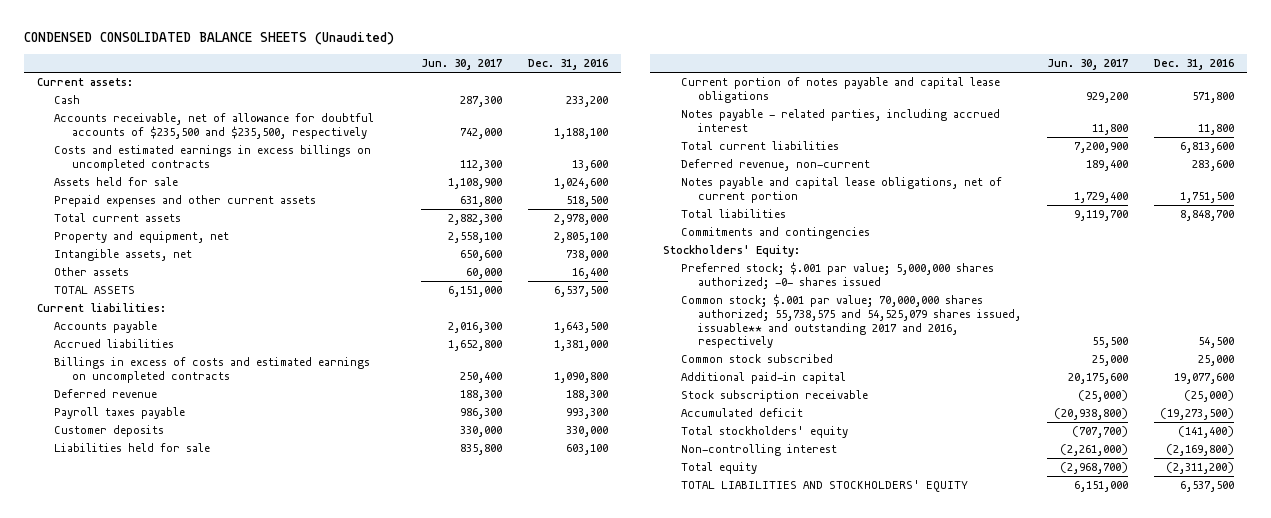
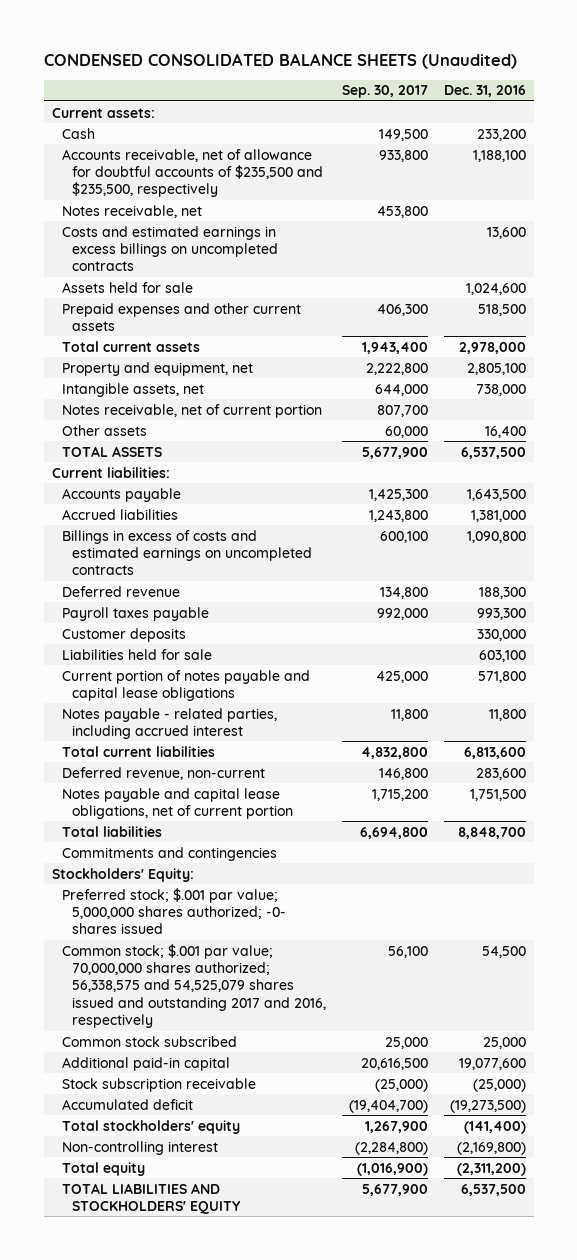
[420,58,502,70] Jun. 30, 2017 -> none
none -> [341,85,428,99] Sep. 30, 2017
none -> [61,204,202,218] Notes receivable, net
none -> [61,403,322,418] Notes receivable, net of current portion
[680,294,1021,349] Common stock; $.001 par value; 70,000,000 shares authorized; 55,738,575 and 54,525,079 shares issued, issuable** and outstanding 2017 and 2016, respectively -> [61,943,326,1029] Common stock; $.001 par value; 70,000,000 shares authorized; 56,338,575 and 54,525,079 shares issued and outstanding 2017 and 2016, respectively

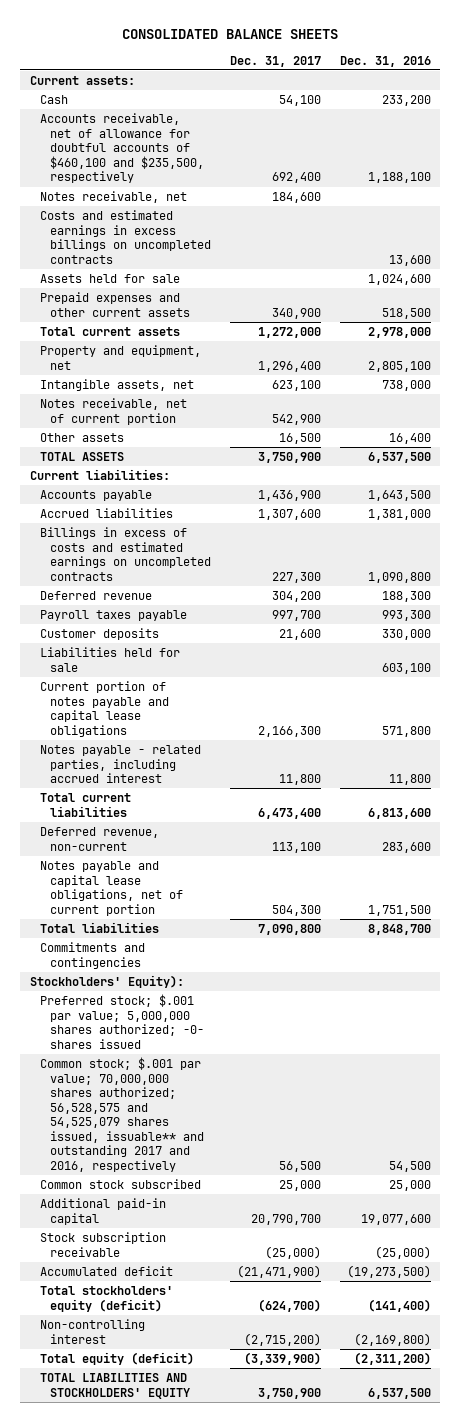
[43,52,517,69] CONDENSED CONSOLIDATED BALANCE SHEETS (Unaudited) -> [122,28,339,39] CONSOLIDATED BALANCE SHEETS
[341,85,428,99] Sep. 30, 2017 -> none
none -> [229,55,321,67] Dec. 31, 2017
[61,148,323,198] Accounts receivable, net of allowance for doubtful accounts of $235,500 and $235,500, respectively -> [40,112,205,184] Accounts receivable, net of allowance for doubtful accounts of $460,100 and $235,500, respectively
[51,867,194,882] Stockholders' Equity: -> [29,974,184,988] Stockholders' Equity):
[61,943,326,1029] Common stock; $.001 par value; 70,000,000 shares authorized; 56,338,575 and 54,525,079 shares issued and outstanding 2017 and 2016, respectively -> [40,1056,205,1172] Common stock; $.001 par value; 70,000,000 shares authorized; 56,528,575 and 54,525,079 shares issued, issuable** and outstanding 2017 and 2016, respectively
[61,1119,240,1134] Total stockholders' equity -> [40,1285,174,1312] Total stockholders' equity (deficit)
[61,1161,145,1176] Total equity -> [40,1351,195,1365] Total equity (deficit)

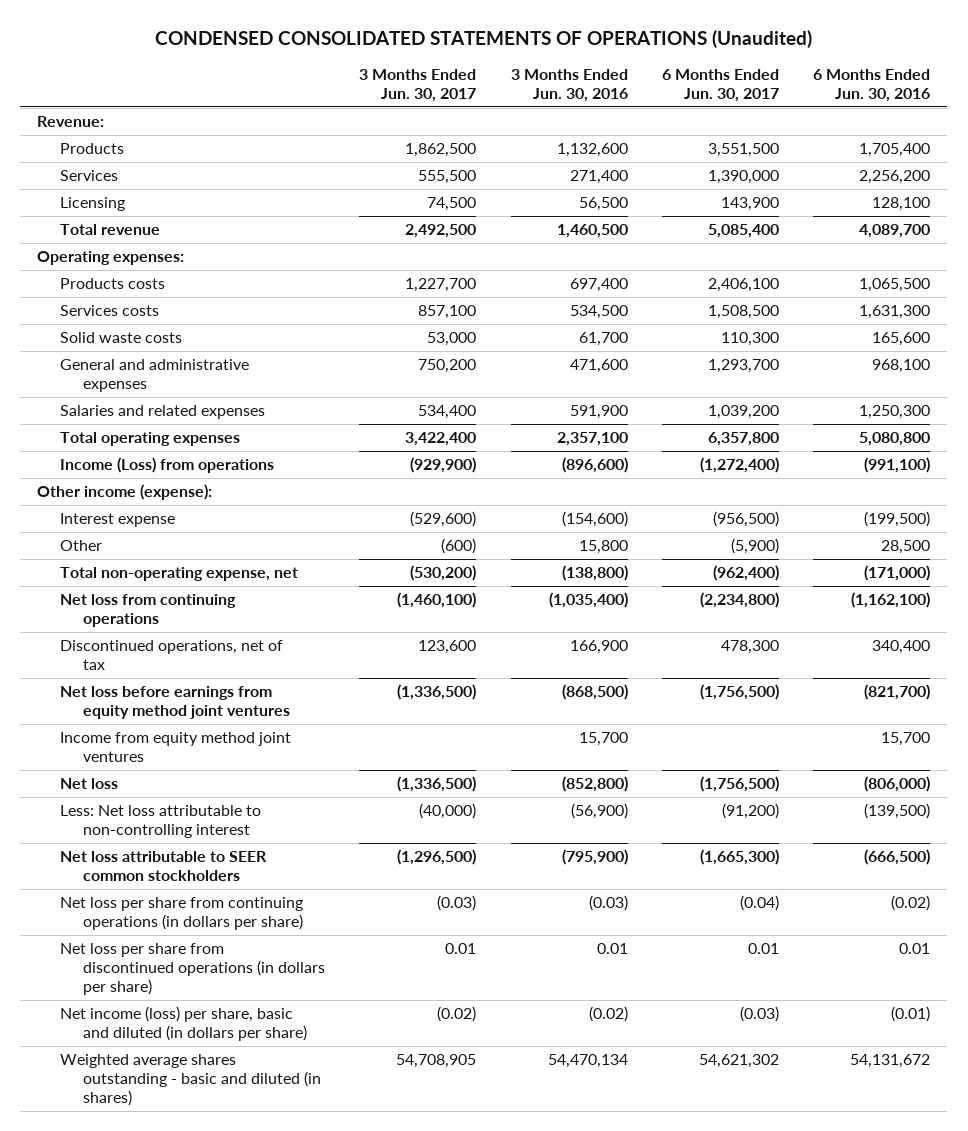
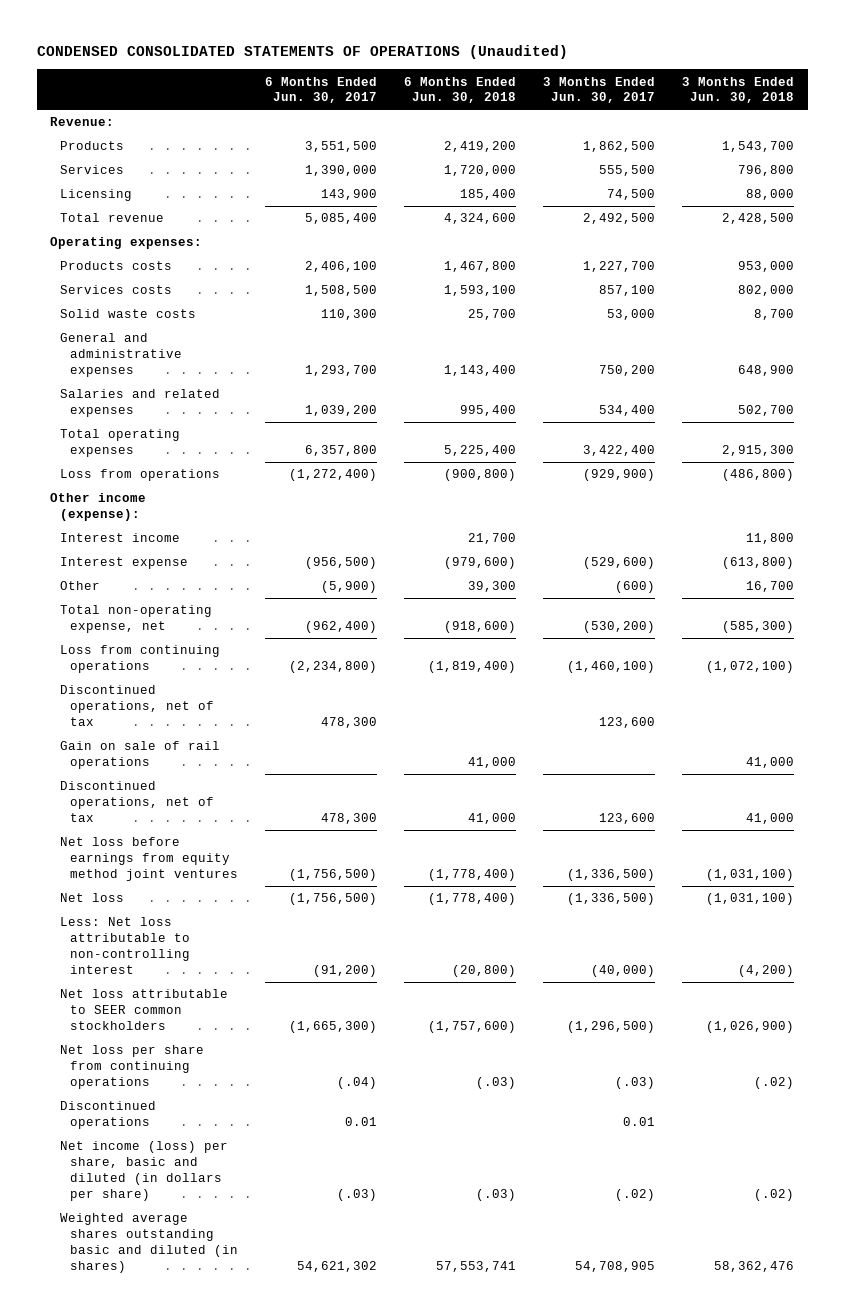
[510,69,628,102] 3 Months Ended Jun. 30, 2016 -> none
[813,69,931,102] 6 Months Ended Jun. 30, 2016 -> none
none -> [404,76,517,104] 6 Months Ended Jun. 30, 2018
none -> [682,76,795,104] 3 Months Ended Jun. 30, 2018
[60,457,275,474] Income (Loss) from operations -> [60,469,221,482] Loss from operations
none -> [60,533,181,543] Interest income
[60,594,237,628] Net loss from continuing operations -> [60,645,221,674] Loss from continuing operations
none -> [60,741,221,770] Gain on sale of rail operations
none -> [60,781,215,823] Discontinued operations, net of tax
[60,732,292,763] Income from equity method joint ventures -> none
[60,897,304,931] Net loss per share from continuing operations (in dollars per share) -> [60,1045,205,1090] Net loss per share from continuing operations
[437,895,477,912] (0.03) -> [615,1077,656,1090] (.03)
[739,895,779,912] (0.04) -> [337,1077,378,1090] (.04)
[60,943,326,995] Net loss per share from discontinued operations (in dollars per share) -> [60,1101,157,1130] Discontinued operations
[437,1006,477,1023] (0.02) -> [615,1188,656,1201] (.02)
[739,1006,779,1023] (0.03) -> [337,1188,378,1201] (.03)
[60,1054,322,1106] Weighted average shares outstanding - basic and diluted (in shares) -> [60,1213,239,1273] Weighted average shares outstanding basic and diluted (in shares)

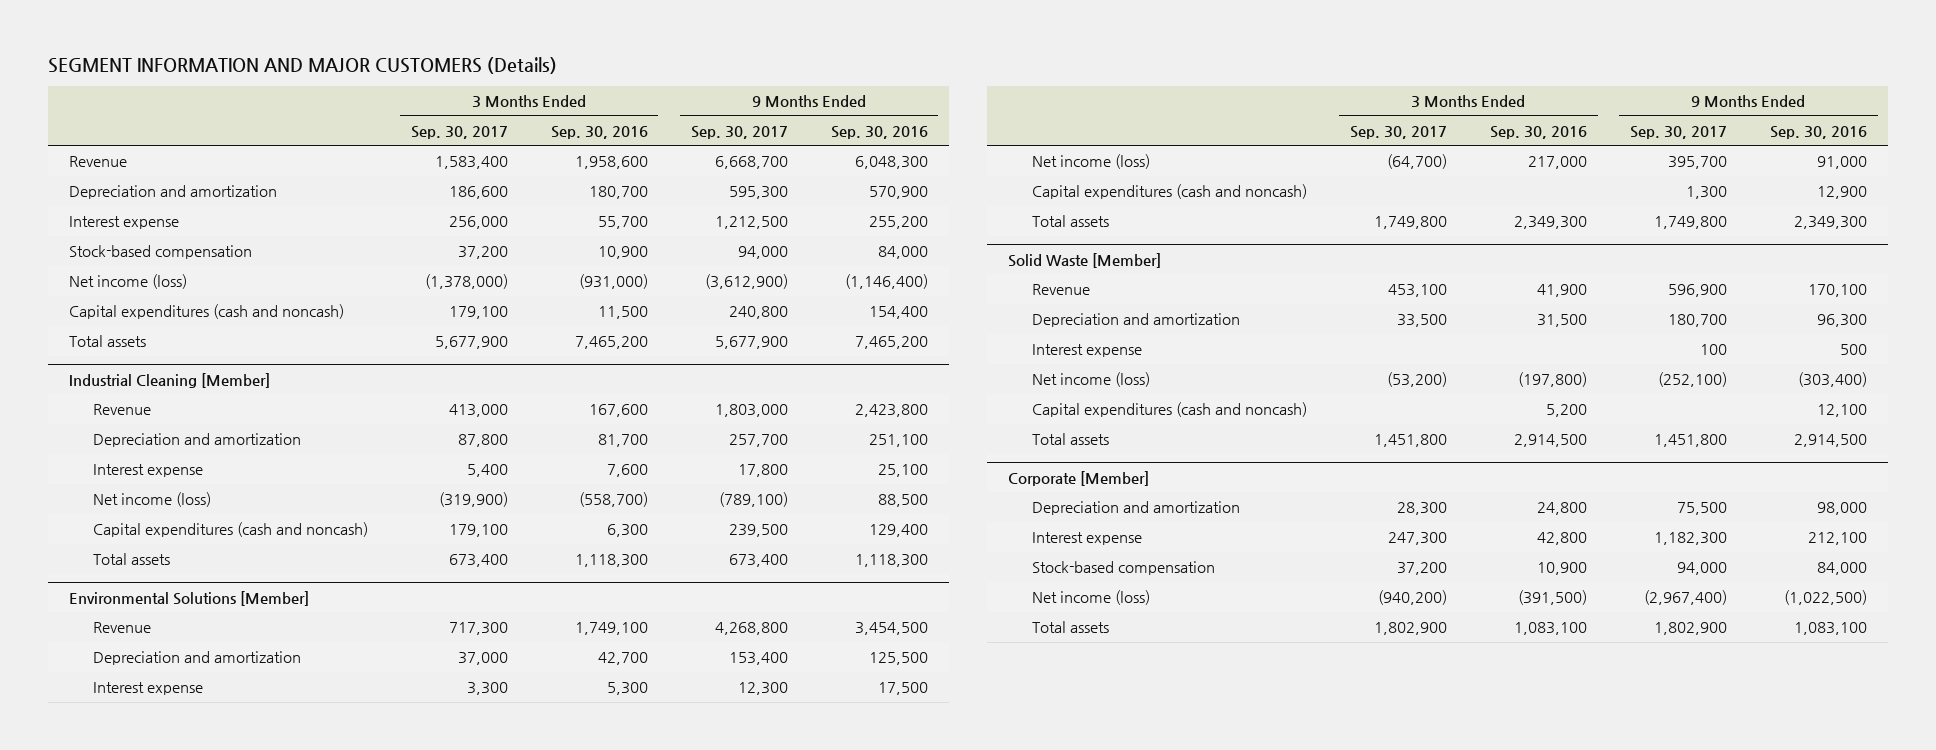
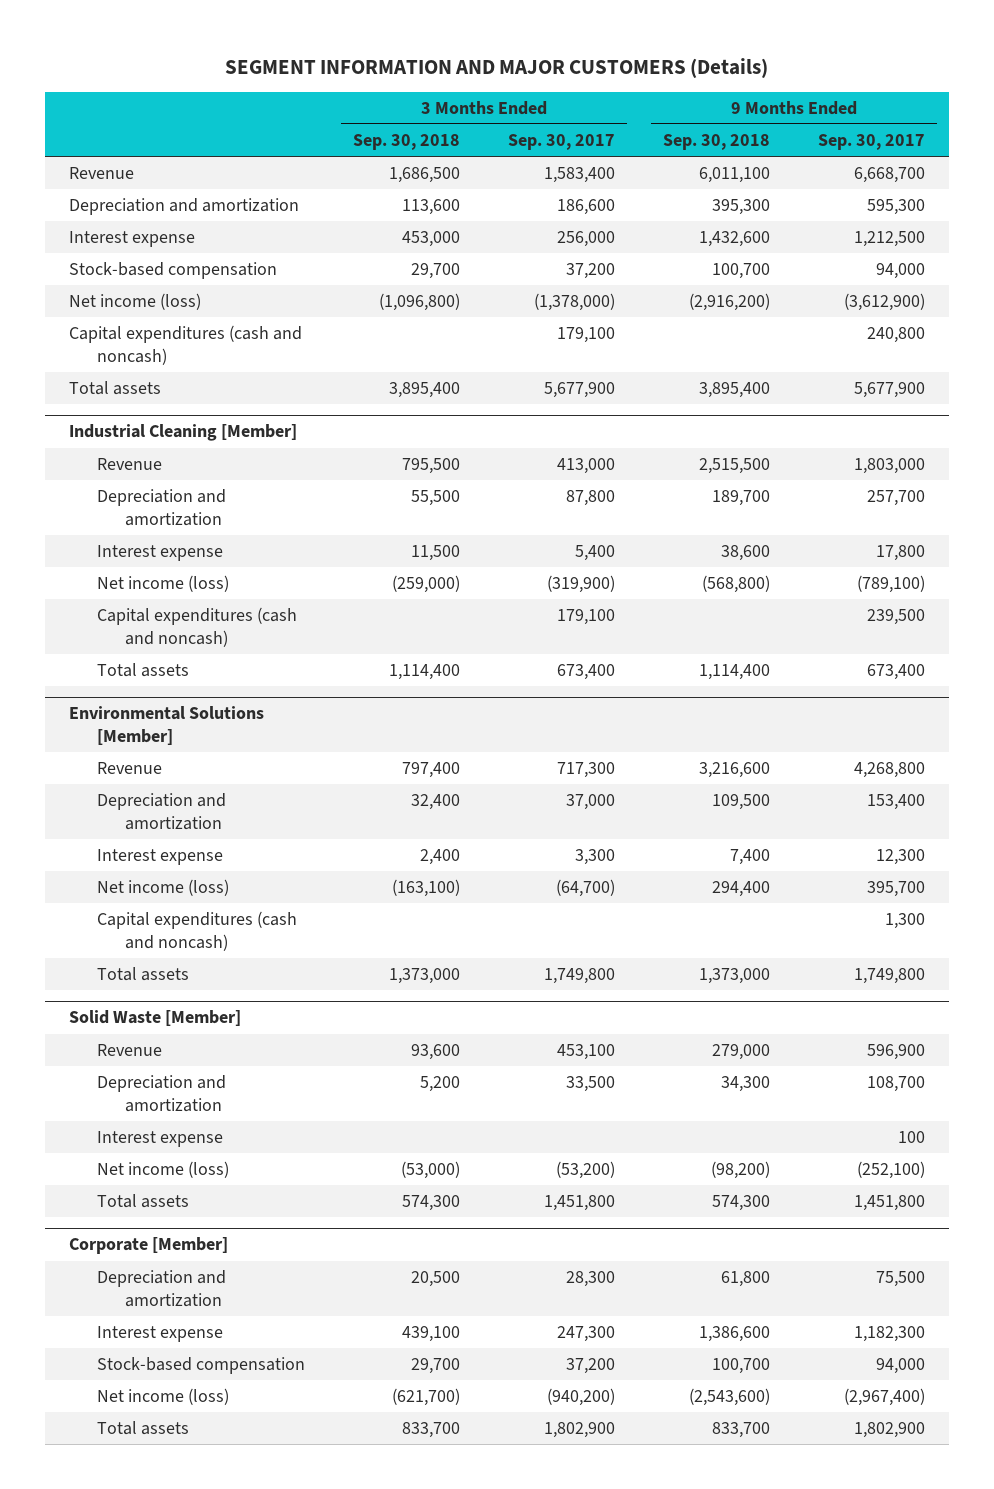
[550,126,648,140] Sep. 30, 2016 -> none
[830,126,928,140] Sep. 30, 2016 -> none
none -> [353,133,461,150] Sep. 30, 2018
none -> [662,133,770,150] Sep. 30, 2018
[1667,314,1727,328] 180,700 -> [866,1076,925,1093] 108,700
[1031,402,1307,418] Capital expenditures (cash and noncash) -> none

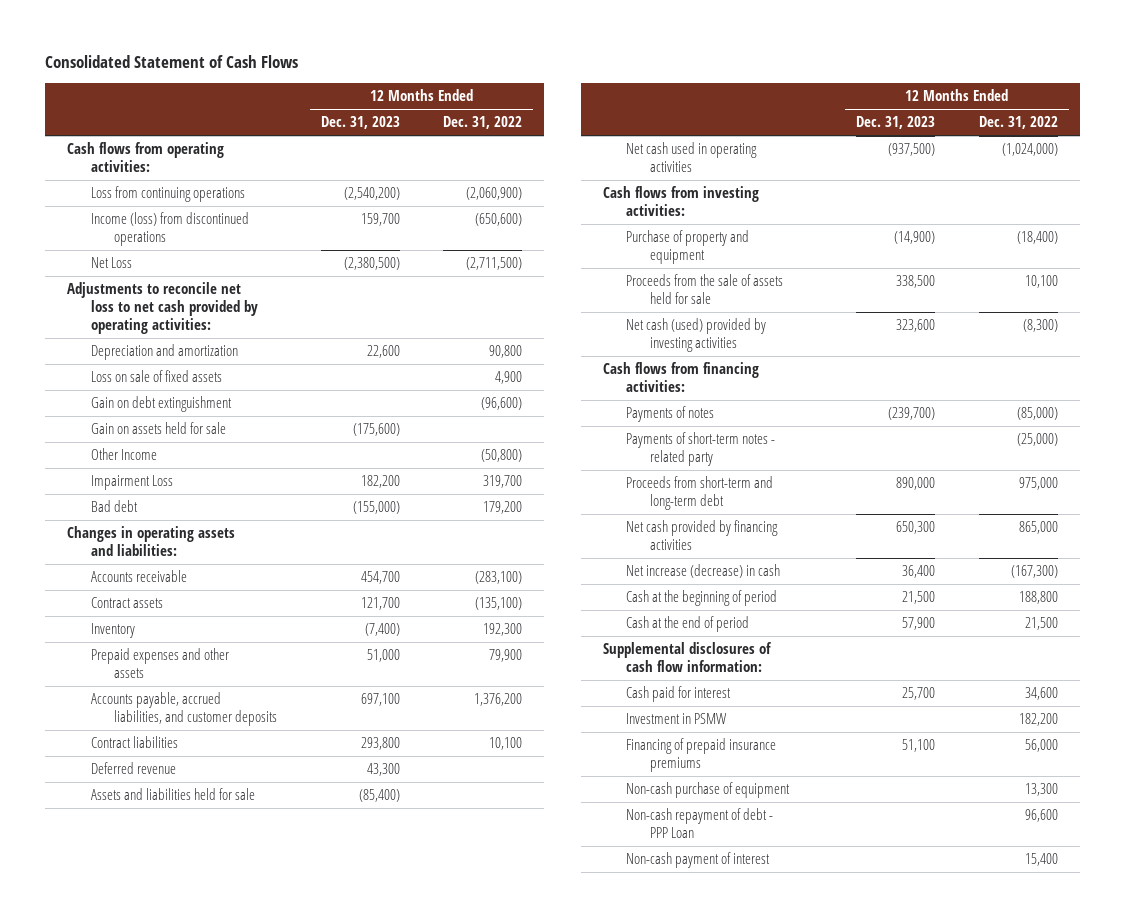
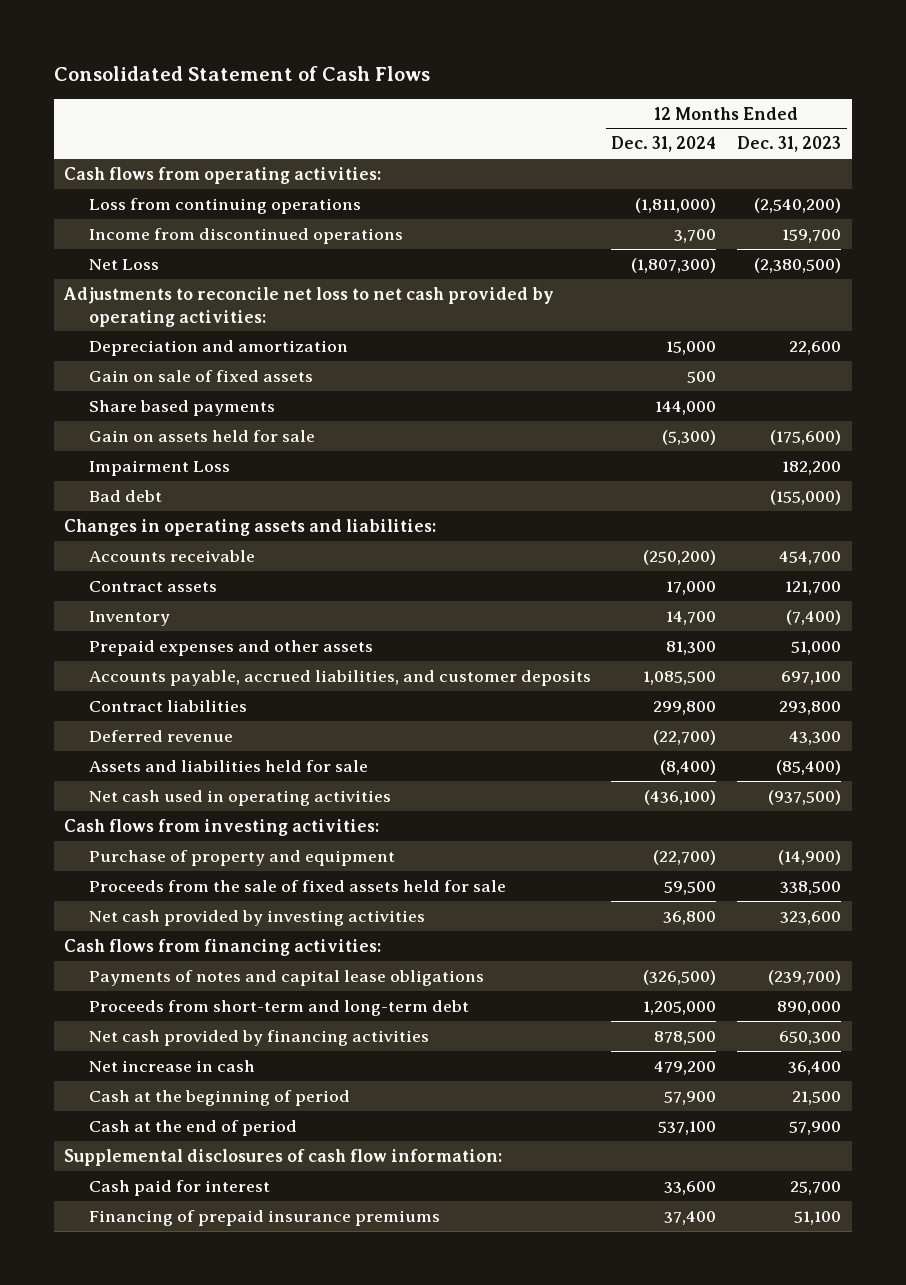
[443,116,523,130] Dec. 31, 2022 -> none
none -> [611,136,717,153] Dec. 31, 2024
[90,212,249,247] Income (loss) from discontinued operations -> [88,227,403,244] Income from discontinued operations
[90,396,232,413] Gain on debt extinguishment -> none
[90,370,222,383] Loss on sale of fixed assets -> [88,369,313,382] Gain on sale of fixed assets
none -> [88,399,275,416] Share based payments
[90,448,157,461] Other Income -> none
[626,274,784,305] Proceeds from the sale of assets held for sale -> [88,879,506,892] Proceeds from the sale of fixed assets held for sale
[626,318,767,353] Net cash (used) provided by investing activities -> [88,909,425,926] Net cash provided by investing activities
[626,432,776,467] Payments of short-term notes - related party -> none
[626,406,715,423] Payments of notes -> [88,969,484,986] Payments of notes and capital lease obligations
[626,564,781,579] Net increase (decrease) in cash -> [88,1059,255,1072] Net increase in cash
[626,713,728,725] Investment in PSMW -> none
[626,782,791,799] Non-cash purchase of equipment -> none
[626,808,774,839] Non-cash repayment of debt - PPP Loan -> none
[626,852,771,869] Non-cash payment of interest -> none

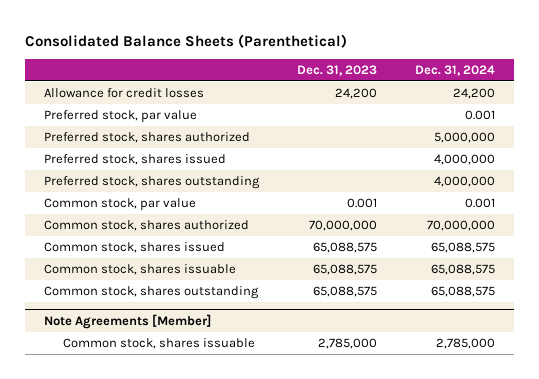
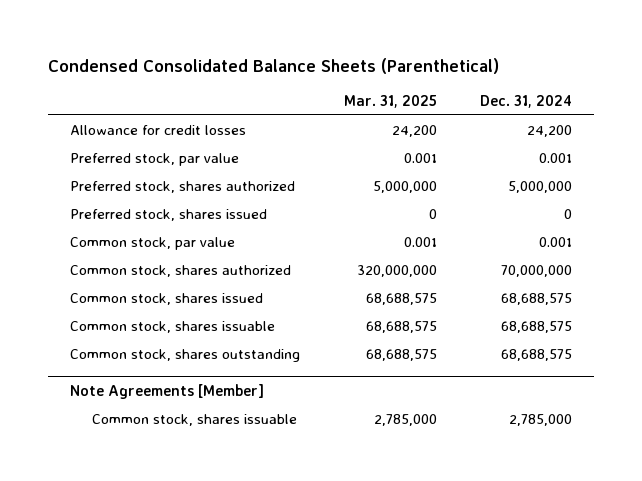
[24,33,347,48] Consolidated Balance Sheets (Parenthetical) -> [48,57,500,74] Condensed Consolidated Balance Sheets (Parenthetical)
[296,64,377,76] Dec. 31, 2023 -> none
none -> [343,94,437,108] Mar. 31, 2025
[43,176,260,190] Preferred stock, shares outstanding -> none
[433,154,495,166] 4,000,000 -> [564,209,573,220] 0
[430,242,495,254] 65,088,575 -> [501,293,573,306] 68,688,575
[430,264,495,276] 65,088,575 -> [501,321,573,334] 68,688,575
[430,286,495,298] 65,088,575 -> [501,349,573,362] 68,688,575

